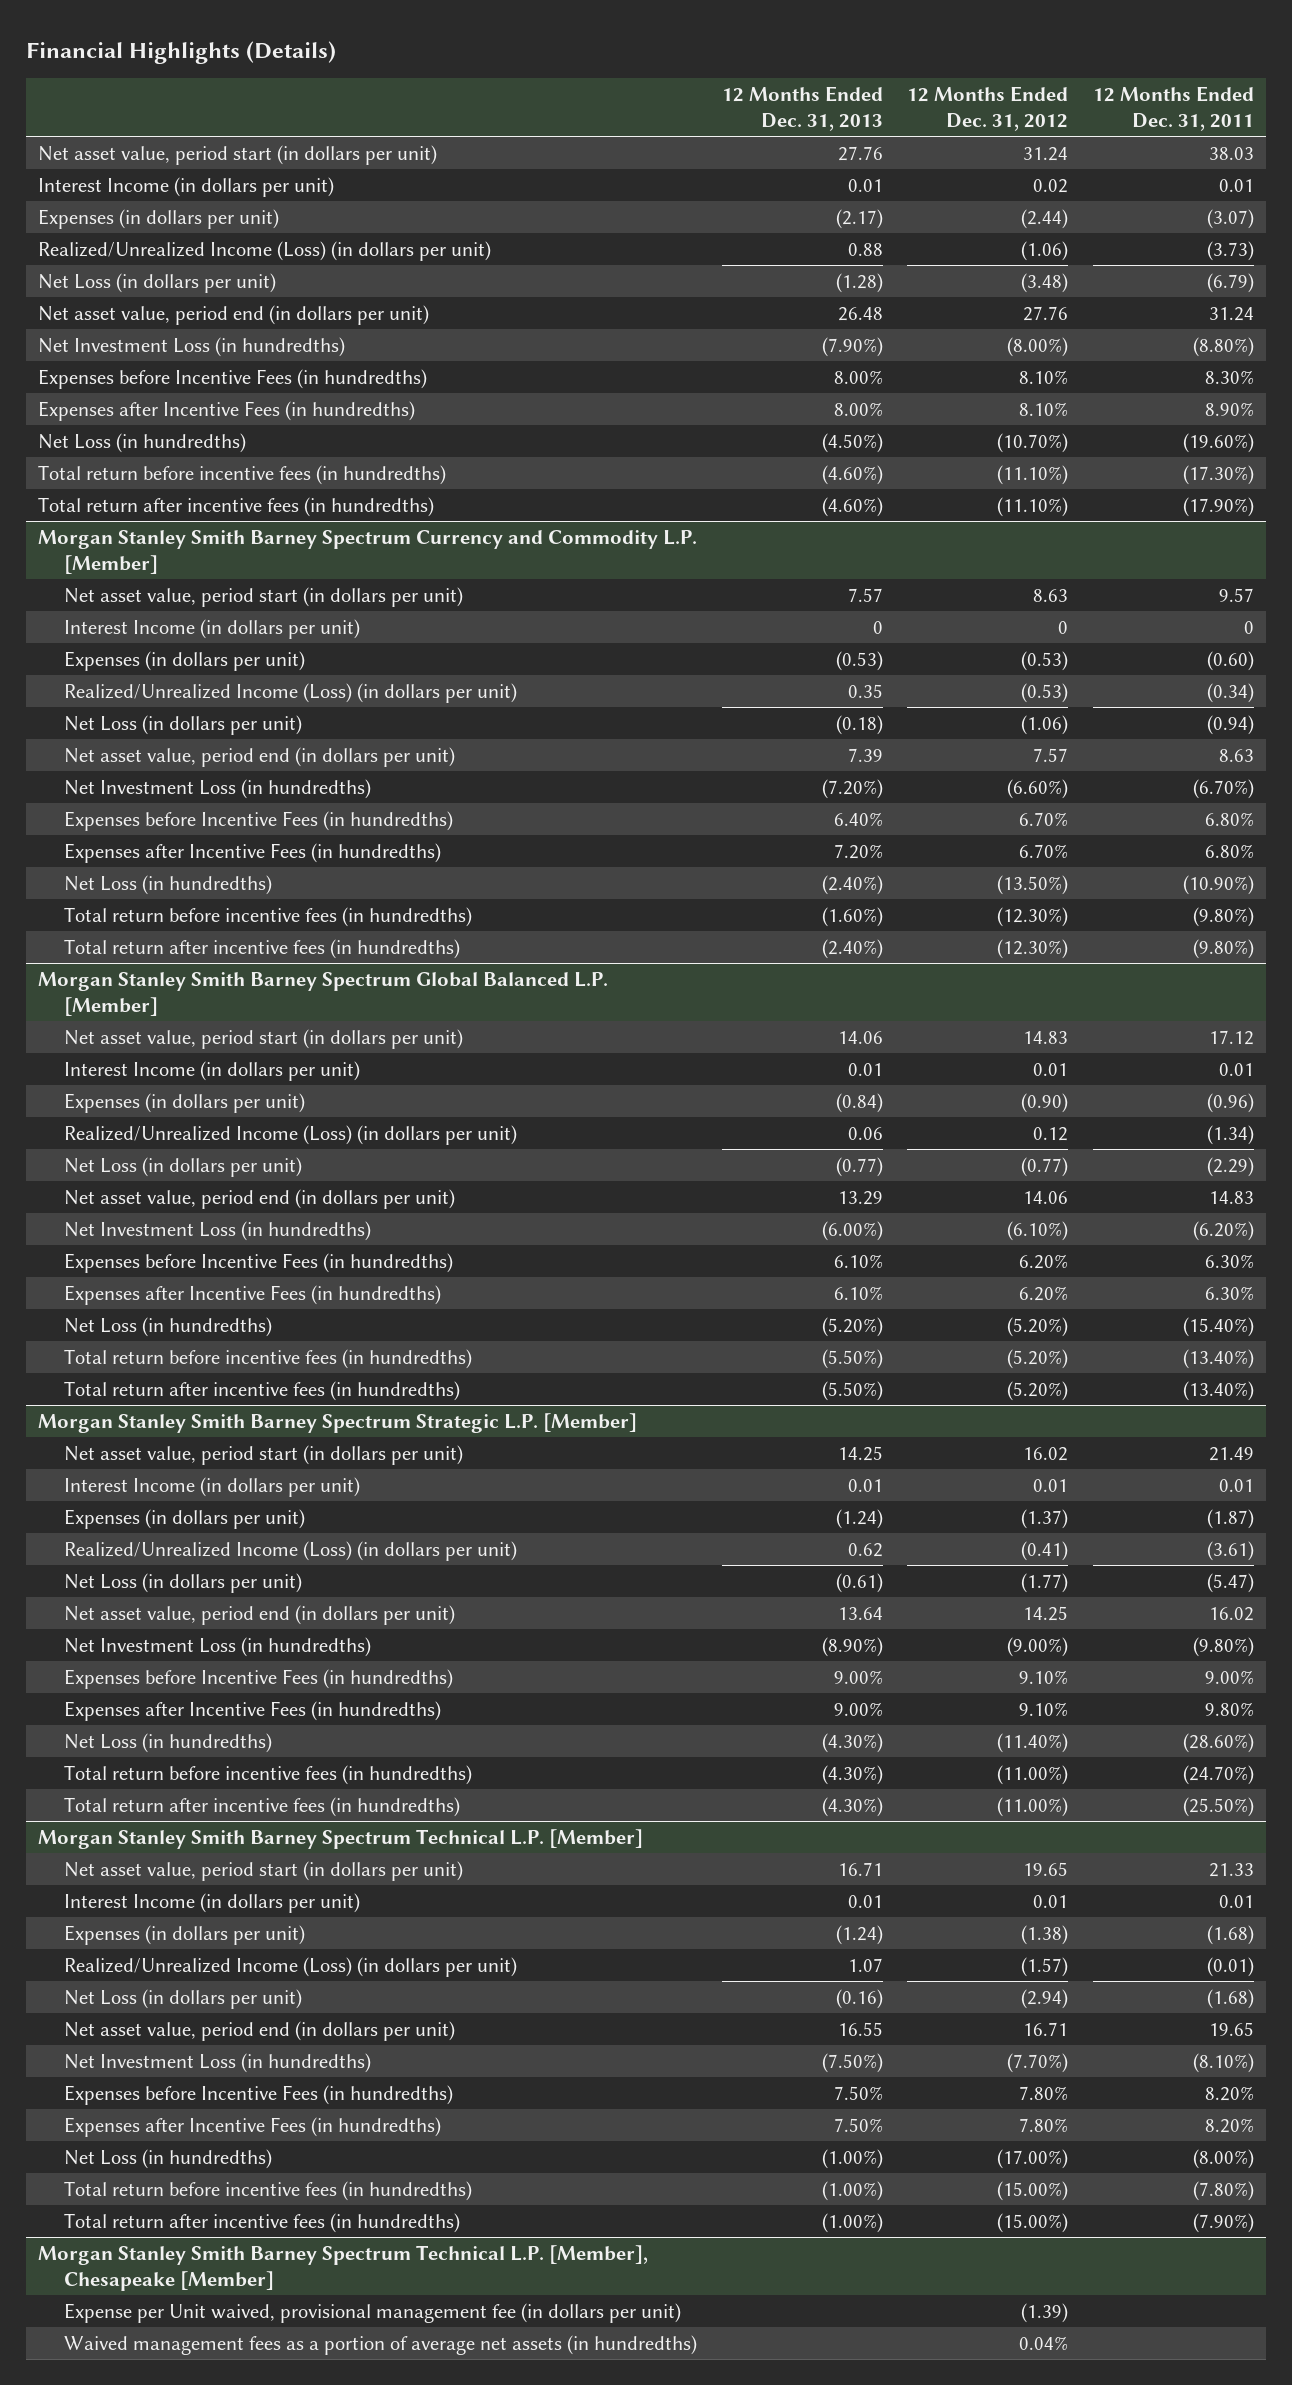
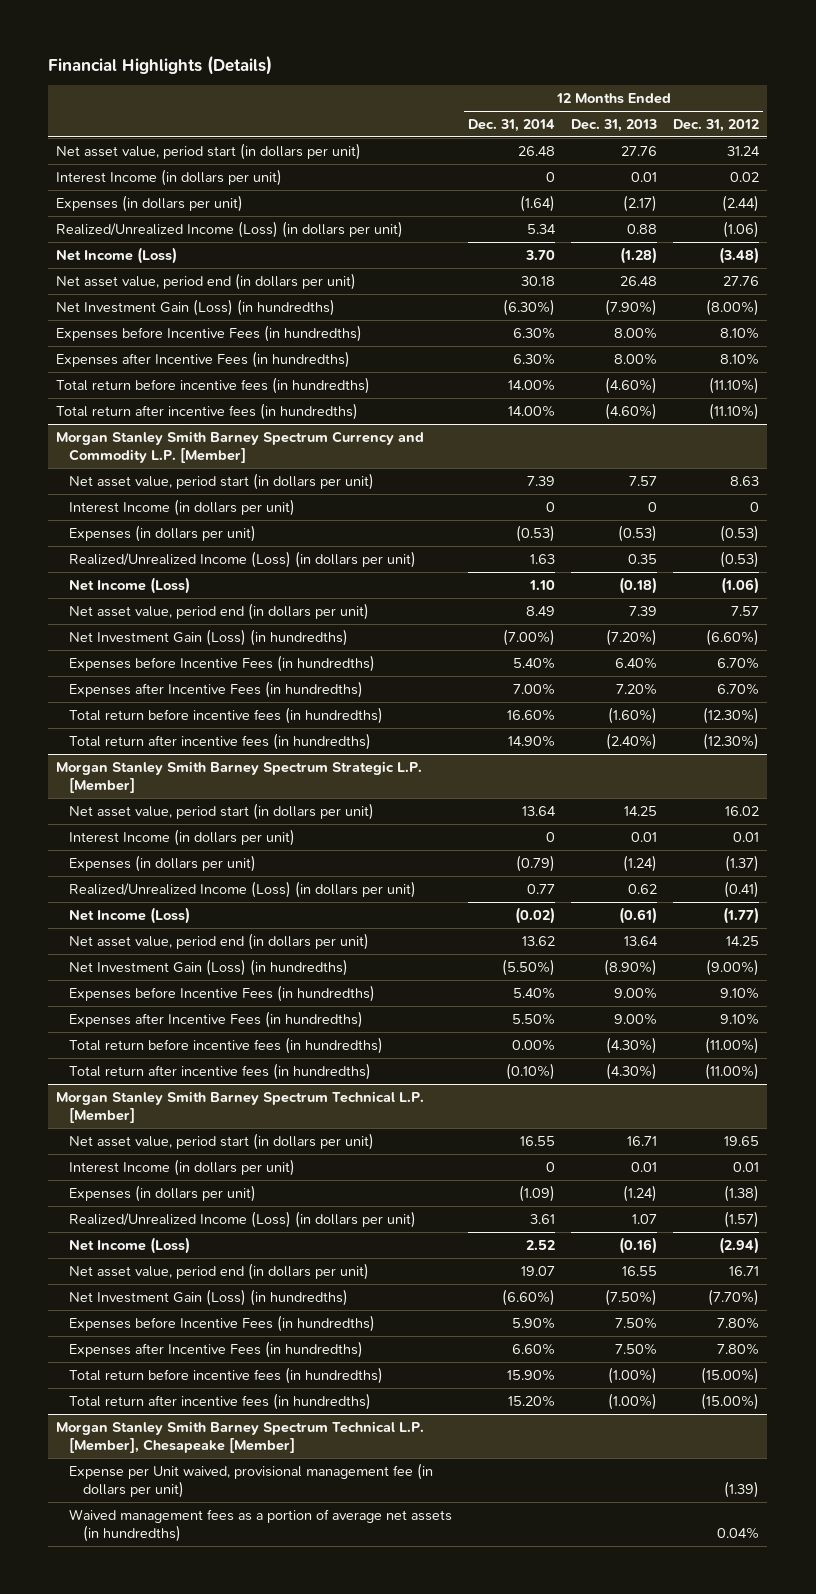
[1092,86,1254,131] 12 Months Ended Dec. 31, 2011 -> none
none -> [468,118,556,132] Dec. 31, 2014
[38,272,277,293] Net Loss (in dollars per unit) -> [56,246,178,264] Net Income (Loss)
[38,336,346,357] Net Investment Loss (in hundredths) -> [56,298,336,316] Net Investment Gain (Loss) (in hundredths)
[38,432,247,453] Net Loss (in hundredths) -> none
[63,714,302,735] Net Loss (in dollars per unit) -> [69,576,191,594] Net Income (Loss)
[63,778,371,799] Net Investment Loss (in hundredths) -> [69,628,349,646] Net Investment Gain (Loss) (in hundredths)
[63,874,272,895] Net Loss (in hundredths) -> none
[38,971,609,1016] Morgan Stanley Smith Barney Spectrum Global Balanced L.P. [Member] -> none
[63,1028,463,1049] Net asset value, period start (in dollars per unit) -> none
[63,1060,360,1081] Interest Income (in dollars per unit) -> none
[63,1092,305,1113] Expenses (in dollars per unit) -> none
[63,1124,517,1145] Realized/Unrealized Income (Loss) (in dollars per unit) -> none
[63,1156,302,1177] Net Loss (in dollars per unit) -> none
[63,1188,455,1209] Net asset value, period end (in dollars per unit) -> none
[63,1220,371,1241] Net Investment Loss (in hundredths) -> none
[63,1252,453,1273] Expenses before Incentive Fees (in hundredths) -> none
[63,1284,441,1305] Expenses after Incentive Fees (in hundredths) -> none
[63,1316,272,1337] Net Loss (in hundredths) -> none
[63,1348,472,1369] Total return before incentive fees (in hundredths) -> none
[63,1380,460,1401] Total return after incentive fees (in hundredths) -> none
[63,1572,302,1593] Net Loss (in dollars per unit) -> [69,906,191,924] Net Income (Loss)
[63,1636,371,1657] Net Investment Loss (in hundredths) -> [69,958,349,976] Net Investment Gain (Loss) (in hundredths)
[63,1732,272,1753] Net Loss (in hundredths) -> none
[63,1988,302,2009] Net Loss (in dollars per unit) -> [69,1236,191,1254] Net Income (Loss)
[63,2052,371,2073] Net Investment Loss (in hundredths) -> [69,1288,349,1306] Net Investment Gain (Loss) (in hundredths)
[63,2148,272,2169] Net Loss (in hundredths) -> none

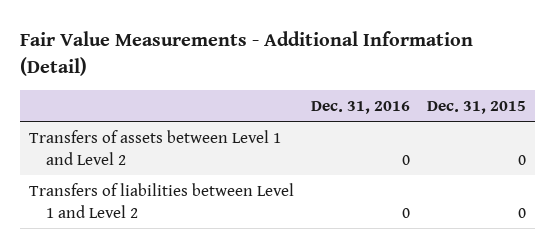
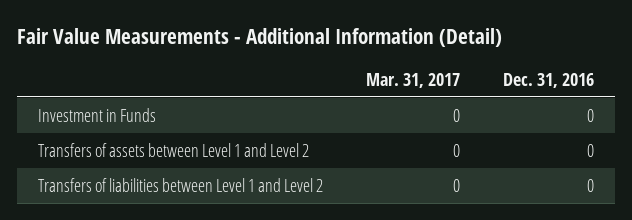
[427,100,527,114] Dec. 31, 2015 -> none
none -> [366,72,461,88] Mar. 31, 2017
none -> [38,107,157,122] Investment in Funds

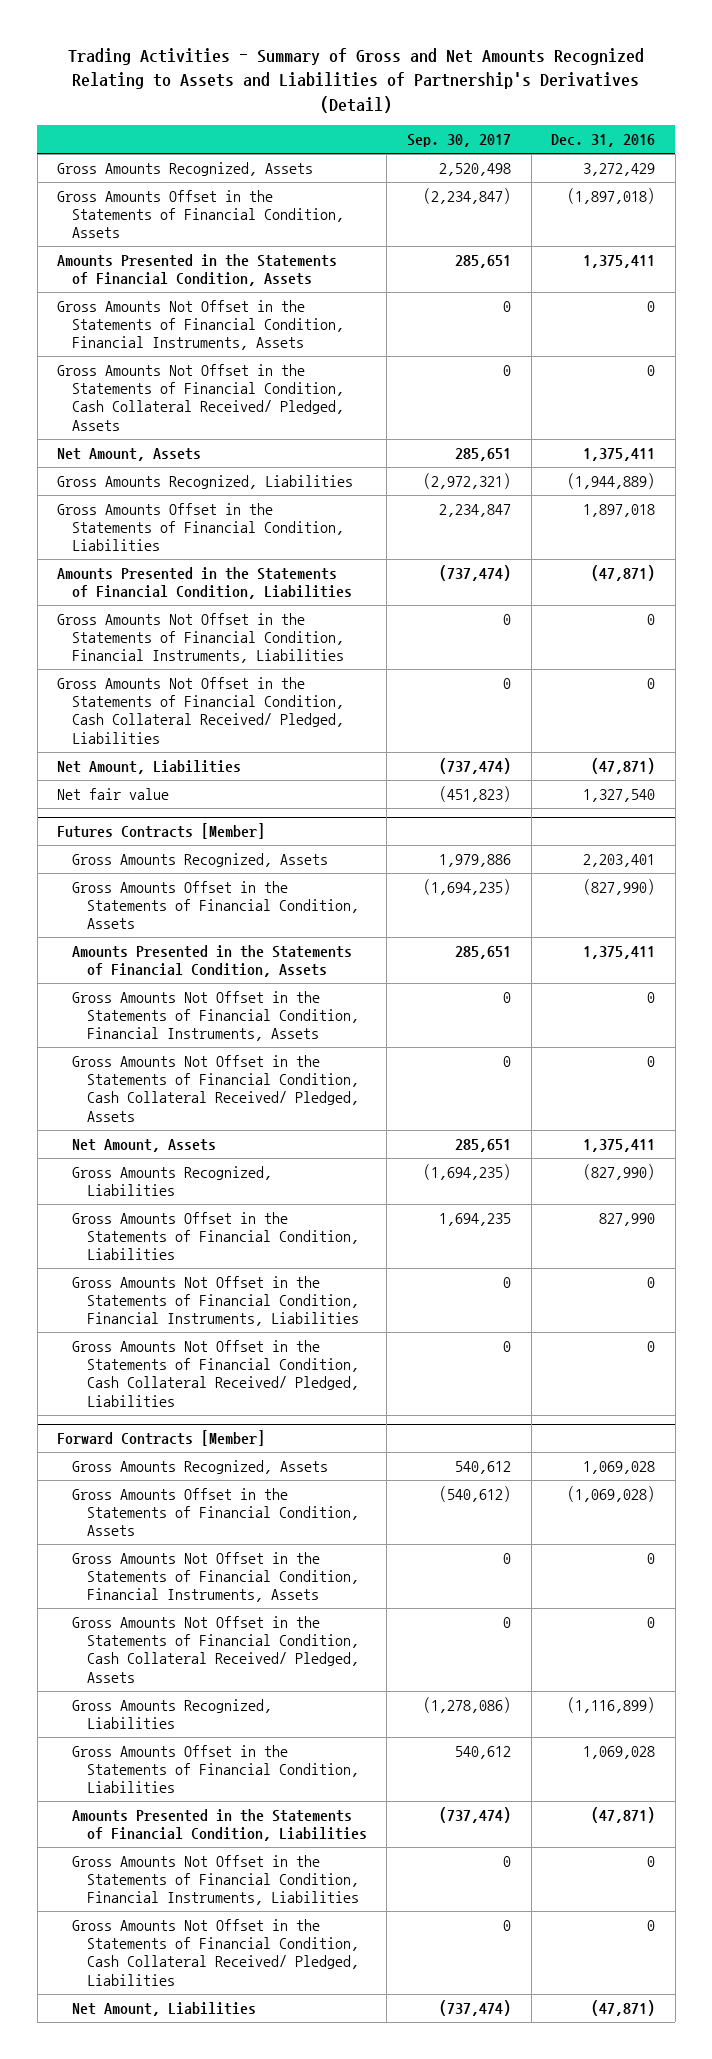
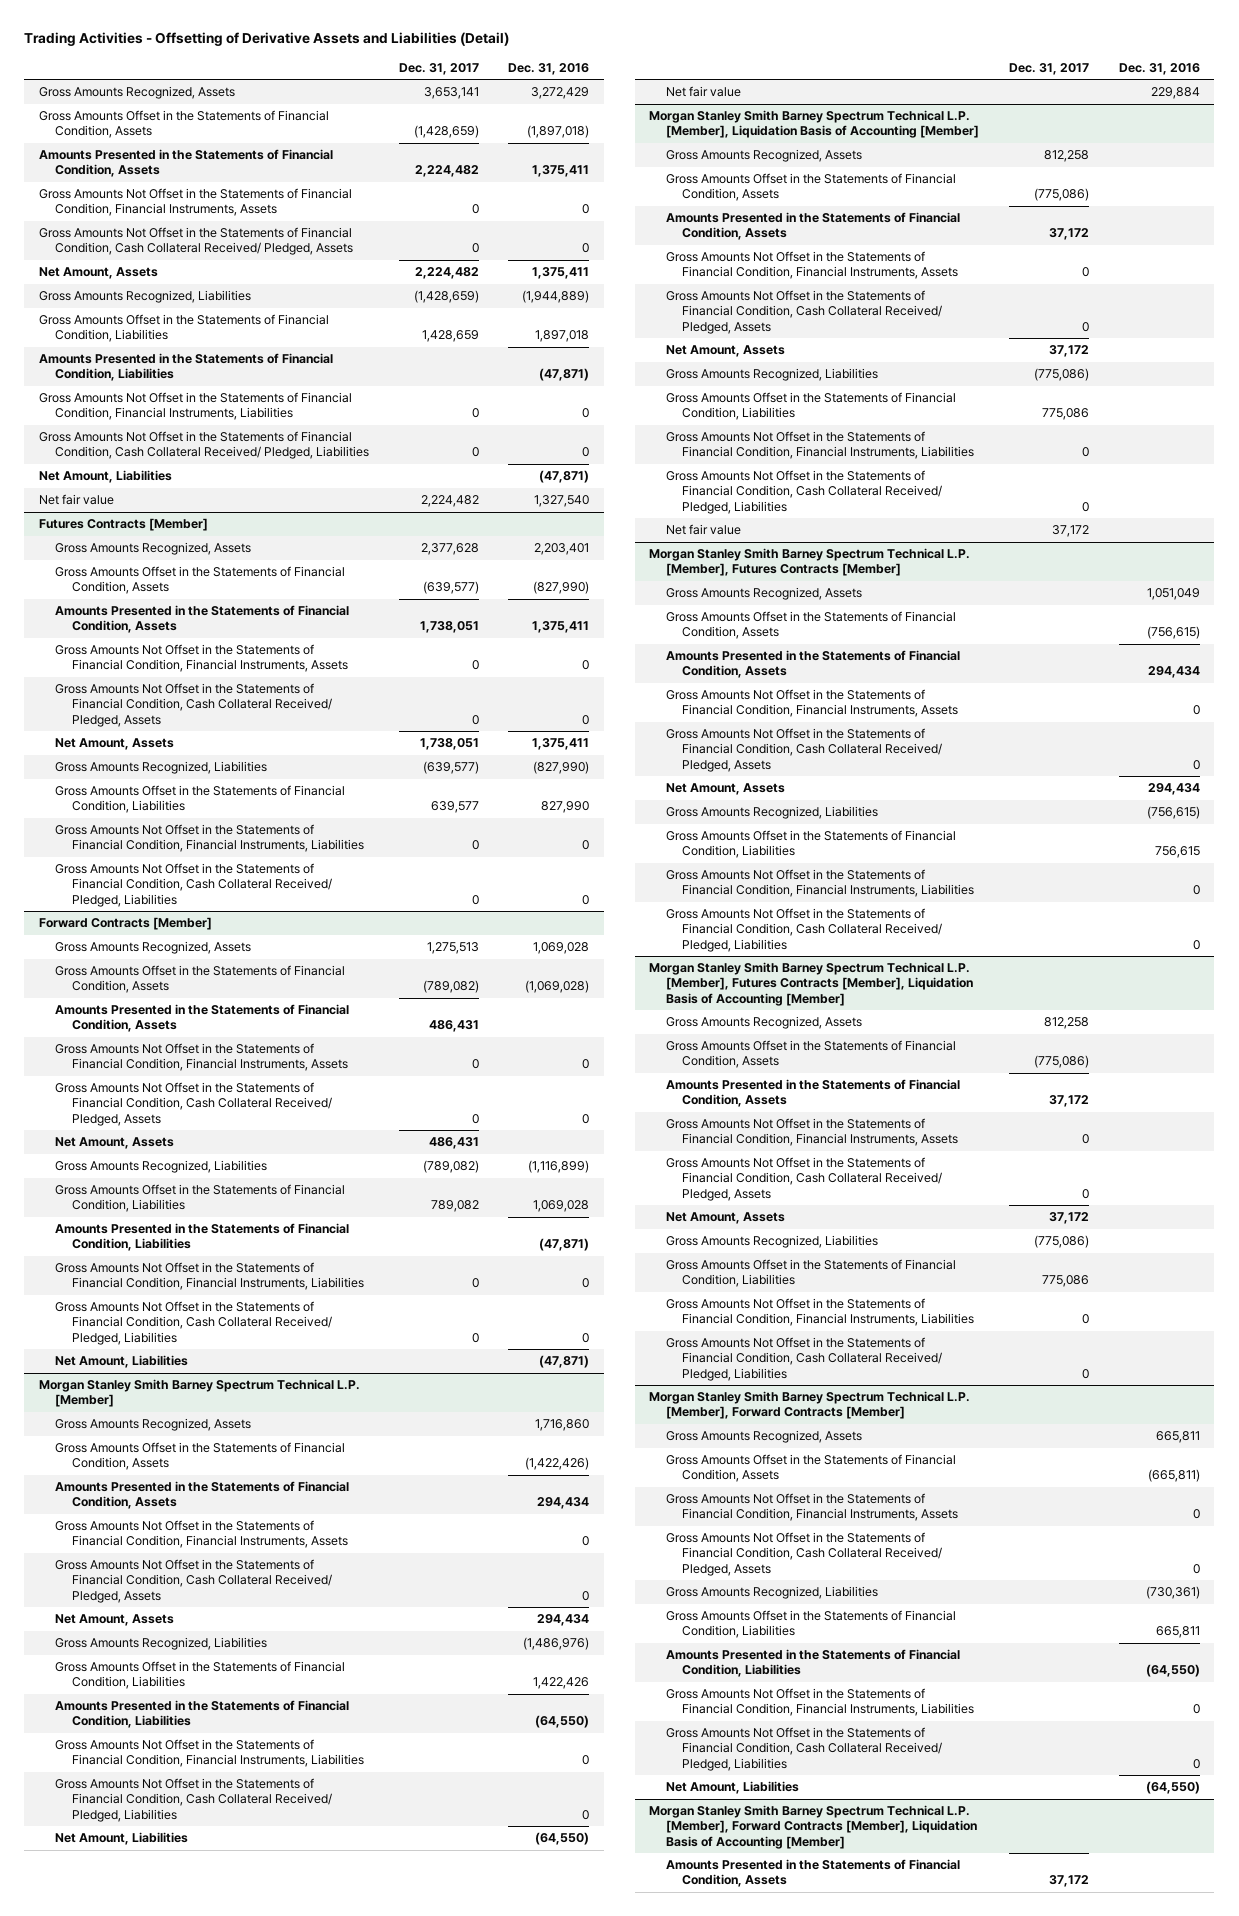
[68,48,645,113] Trading Activities - Summary of Gross and Net Amounts Recognized Relating to Assets and Liabilities of Partnership's Derivatives (Detail) -> [24,32,510,47] Trading Activities - Offsetting of Derivative Assets and Liabilities (Detail)
[406,134,511,148] Sep. 30, 2017 -> none
none -> [398,62,479,75] Dec. 31, 2017
none -> [55,1004,350,1033] Amounts Presented in the Statements of Financial Condition, Assets
none -> [55,1137,175,1150] Net Amount, Assets
none -> [38,1379,360,1408] Morgan Stanley Smith Barney Spectrum Technical L.P. [Member]
none -> [55,1418,252,1432] Gross Amounts Recognized, Assets
none -> [55,1442,346,1471] Gross Amounts Offset in the Statements of Financial Condition, Assets
none -> [55,1481,350,1510] Amounts Presented in the Statements of Financial Condition, Assets
none -> [55,1520,348,1549] Gross Amounts Not Offset in the Statements of Financial Condition, Financial Instruments, Assets
none -> [55,1559,332,1603] Gross Amounts Not Offset in the Statements of Financial Condition, Cash Collateral Received/ Pledged, Assets
none -> [55,1614,175,1627] Net Amount, Assets
none -> [55,1637,268,1651] Gross Amounts Recognized, Liabilities
none -> [55,1661,346,1690] Gross Amounts Offset in the Statements of Financial Condition, Liabilities
none -> [55,1700,350,1729] Amounts Presented in the Statements of Financial Condition, Liabilities
none -> [55,1739,364,1768] Gross Amounts Not Offset in the Statements of Financial Condition, Financial Instruments, Liabilities
none -> [55,1778,332,1822] Gross Amounts Not Offset in the Statements of Financial Condition, Cash Collateral Received/ Pledged, Liabilities
none -> [55,1832,189,1846] Net Amount, Liabilities
none -> [665,86,741,98] Net fair value
none -> [649,110,979,139] Morgan Stanley Smith Barney Spectrum Technical L.P. [Member], Liquidation Basis of Accounting [Member]
none -> [665,149,862,163] Gross Amounts Recognized, Assets
none -> [665,173,956,202] Gross Amounts Offset in the Statements of Financial Condition, Assets
none -> [665,212,960,241] Amounts Presented in the Statements of Financial Condition, Assets
none -> [665,251,959,280] Gross Amounts Not Offset in the Statements of Financial Condition, Financial Instruments, Assets
none -> [665,290,943,334] Gross Amounts Not Offset in the Statements of Financial Condition, Cash Collateral Received/ Pledged, Assets
none -> [665,345,785,358] Net Amount, Assets
none -> [665,368,878,382] Gross Amounts Recognized, Liabilities
none -> [665,392,956,421] Gross Amounts Offset in the Statements of Financial Condition, Liabilities
none -> [665,431,975,460] Gross Amounts Not Offset in the Statements of Financial Condition, Financial Instruments, Liabilities
none -> [665,470,943,514] Gross Amounts Not Offset in the Statements of Financial Condition, Cash Collateral Received/ Pledged, Liabilities
none -> [665,524,741,536] Net fair value
none -> [649,548,971,577] Morgan Stanley Smith Barney Spectrum Technical L.P. [Member], Futures Contracts [Member]
none -> [665,587,862,601] Gross Amounts Recognized, Assets
none -> [665,611,956,640] Gross Amounts Offset in the Statements of Financial Condition, Assets
none -> [665,650,960,679] Amounts Presented in the Statements of Financial Condition, Assets
none -> [665,689,959,718] Gross Amounts Not Offset in the Statements of Financial Condition, Financial Instruments, Assets
none -> [665,728,943,772] Gross Amounts Not Offset in the Statements of Financial Condition, Cash Collateral Received/ Pledged, Assets
none -> [665,783,785,796] Net Amount, Assets
none -> [665,806,878,820] Gross Amounts Recognized, Liabilities
none -> [665,830,956,859] Gross Amounts Offset in the Statements of Financial Condition, Liabilities
none -> [665,869,975,898] Gross Amounts Not Offset in the Statements of Financial Condition, Financial Instruments, Liabilities
none -> [665,908,943,952] Gross Amounts Not Offset in the Statements of Financial Condition, Cash Collateral Received/ Pledged, Liabilities
none -> [649,962,973,1006] Morgan Stanley Smith Barney Spectrum Technical L.P. [Member], Futures Contracts [Member], Liquidation Basis of Accounting [Member]
none -> [665,1016,862,1030] Gross Amounts Recognized, Assets
none -> [665,1040,956,1069] Gross Amounts Offset in the Statements of Financial Condition, Assets
none -> [665,1079,960,1108] Amounts Presented in the Statements of Financial Condition, Assets
none -> [665,1118,959,1147] Gross Amounts Not Offset in the Statements of Financial Condition, Financial Instruments, Assets
none -> [665,1157,943,1201] Gross Amounts Not Offset in the Statements of Financial Condition, Cash Collateral Received/ Pledged, Assets
none -> [665,1212,785,1225] Net Amount, Assets
none -> [665,1235,878,1249] Gross Amounts Recognized, Liabilities
none -> [665,1259,956,1288] Gross Amounts Offset in the Statements of Financial Condition, Liabilities
none -> [665,1298,975,1327] Gross Amounts Not Offset in the Statements of Financial Condition, Financial Instruments, Liabilities
none -> [665,1337,943,1381] Gross Amounts Not Offset in the Statements of Financial Condition, Cash Collateral Received/ Pledged, Liabilities
none -> [649,1391,971,1420] Morgan Stanley Smith Barney Spectrum Technical L.P. [Member], Forward Contracts [Member]
none -> [665,1430,862,1444] Gross Amounts Recognized, Assets
none -> [665,1454,956,1483] Gross Amounts Offset in the Statements of Financial Condition, Assets
none -> [665,1493,959,1522] Gross Amounts Not Offset in the Statements of Financial Condition, Financial Instruments, Assets
none -> [665,1532,943,1576] Gross Amounts Not Offset in the Statements of Financial Condition, Cash Collateral Received/ Pledged, Assets
none -> [665,1586,878,1600] Gross Amounts Recognized, Liabilities
none -> [665,1610,956,1639] Gross Amounts Offset in the Statements of Financial Condition, Liabilities
none -> [665,1649,960,1678] Amounts Presented in the Statements of Financial Condition, Liabilities
none -> [665,1688,975,1717] Gross Amounts Not Offset in the Statements of Financial Condition, Financial Instruments, Liabilities
none -> [665,1727,943,1771] Gross Amounts Not Offset in the Statements of Financial Condition, Cash Collateral Received/ Pledged, Liabilities
none -> [665,1781,799,1795] Net Amount, Liabilities
none -> [649,1805,977,1849] Morgan Stanley Smith Barney Spectrum Technical L.P. [Member], Forward Contracts [Member], Liquidation Basis of Accounting [Member]
none -> [665,1859,960,1888] Amounts Presented in the Statements of Financial Condition, Assets

